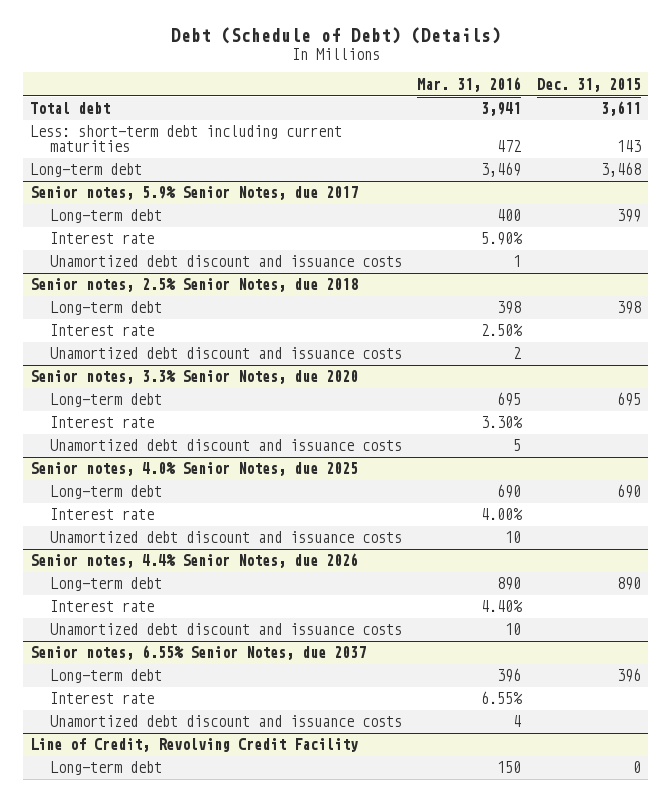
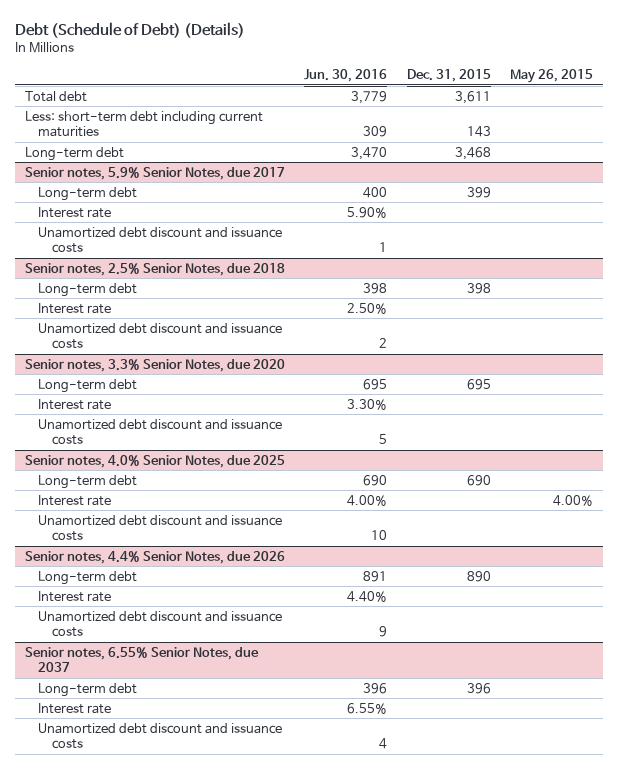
[417,76,522,92] Mar. 31, 2016 -> none
none -> [304,69,388,83] Jun. 30, 2016
none -> [510,69,594,84] May 26, 2015
[30,738,359,753] Line of Credit, Revolving Credit Facility -> none
[50,761,163,776] Long-term debt -> none

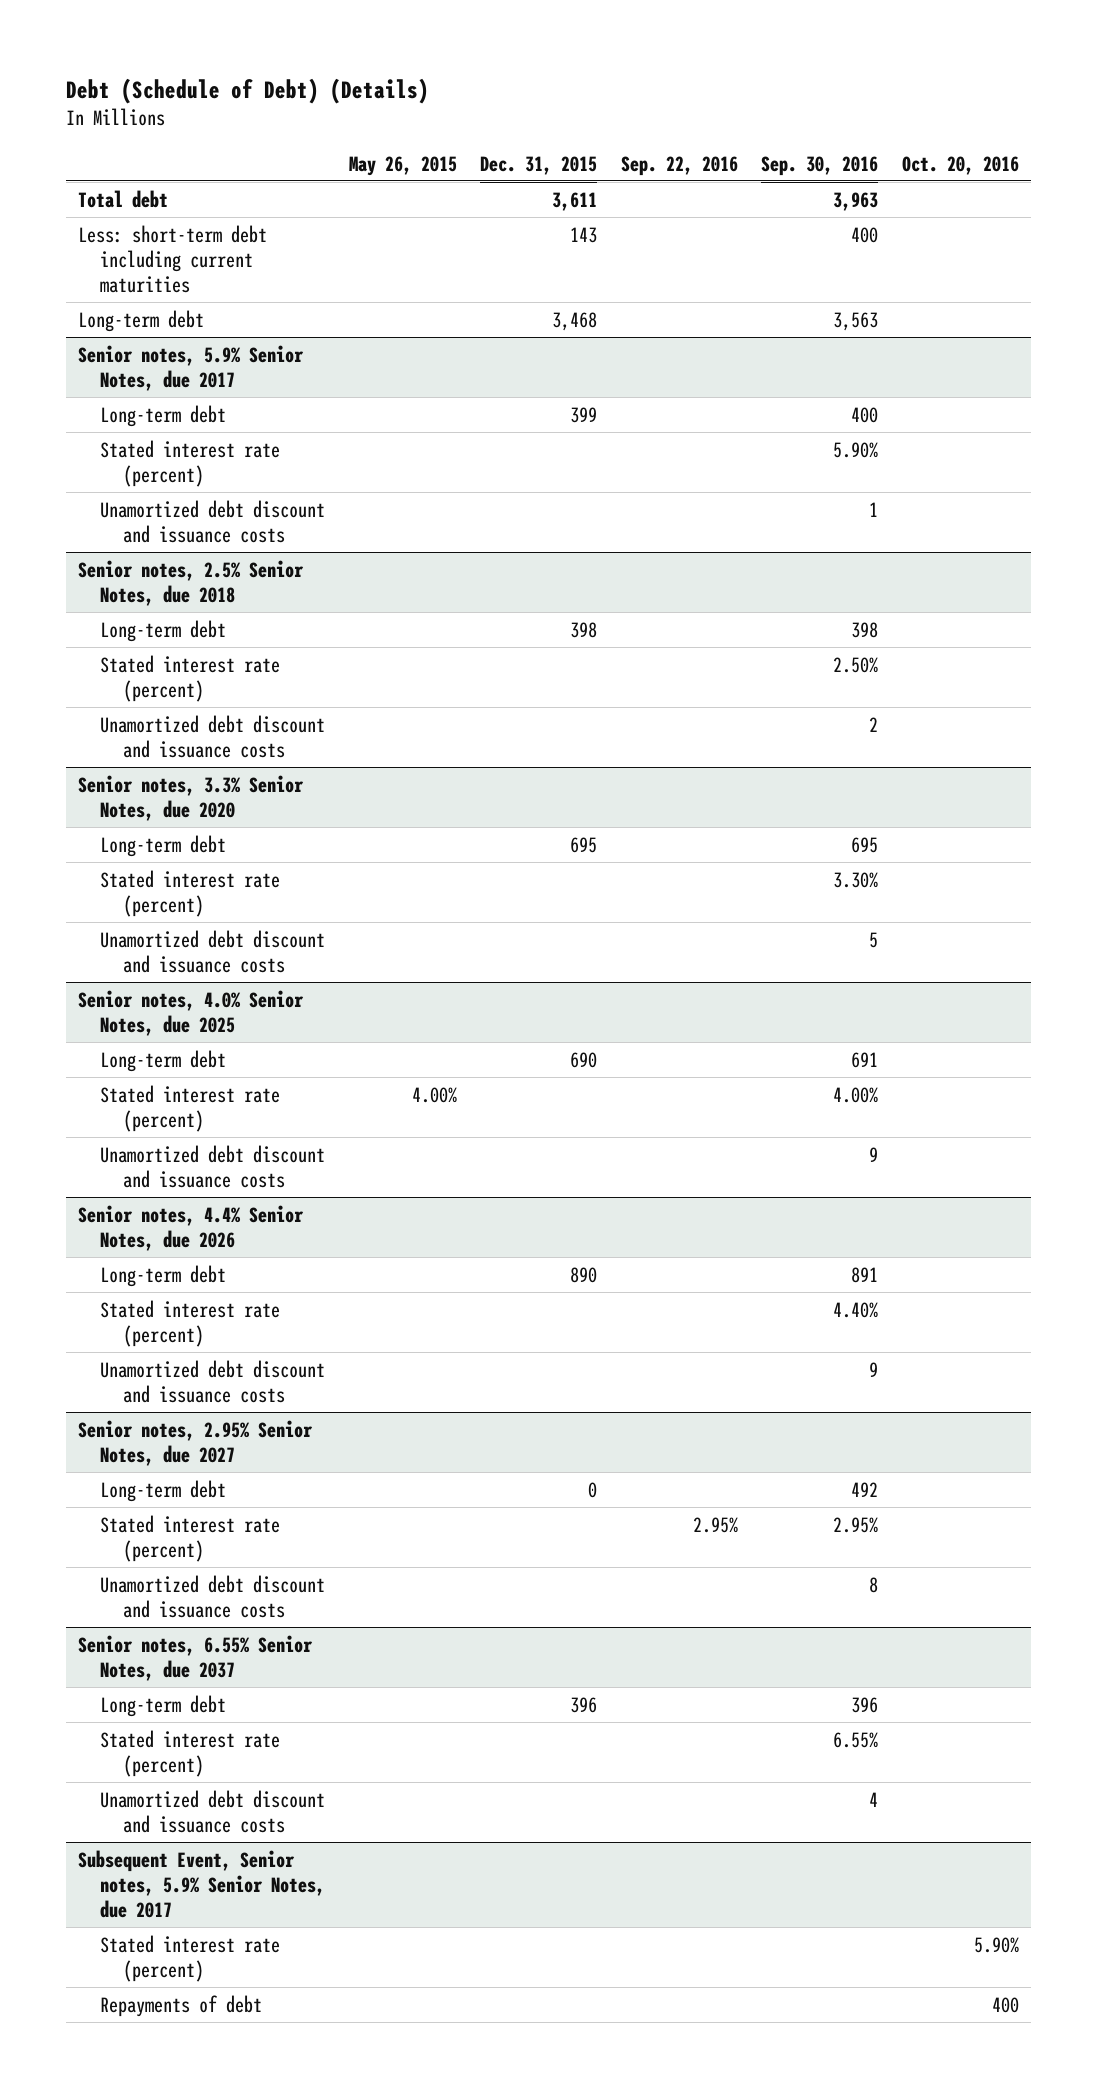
[304,69,388,83] Jun. 30, 2016 -> none
none -> [620,155,738,176] Sep. 22, 2016
none -> [761,155,879,176] Sep. 30, 2016
none -> [901,155,1019,175] Oct. 20, 2016
[38,206,112,218] Interest rate -> [100,439,281,487] Stated interest rate (percent)
[38,302,112,314] Interest rate -> [100,654,281,702] Stated interest rate (percent)
[38,398,112,410] Interest rate -> [100,869,281,917] Stated interest rate (percent)
[38,494,112,506] Interest rate -> [100,1084,281,1132] Stated interest rate (percent)
[38,590,112,602] Interest rate -> [100,1299,281,1347] Stated interest rate (percent)
none -> [77,1419,313,1466] Senior notes, 2.95% Senior Notes, due 2027
none -> [100,1479,227,1502] Long-term debt
none -> [100,1514,281,1562] Stated interest rate (percent)
none -> [100,1574,326,1618] Unamortized debt discount and issuance costs
[38,702,112,714] Interest rate -> [100,1729,281,1777] Stated interest rate (percent)
none -> [77,1849,326,1918] Subsequent Event, Senior notes, 5.9% Senior Notes, due 2017
none -> [100,1934,281,1982] Stated interest rate (percent)
none -> [100,1994,263,2017] Repayments of debt

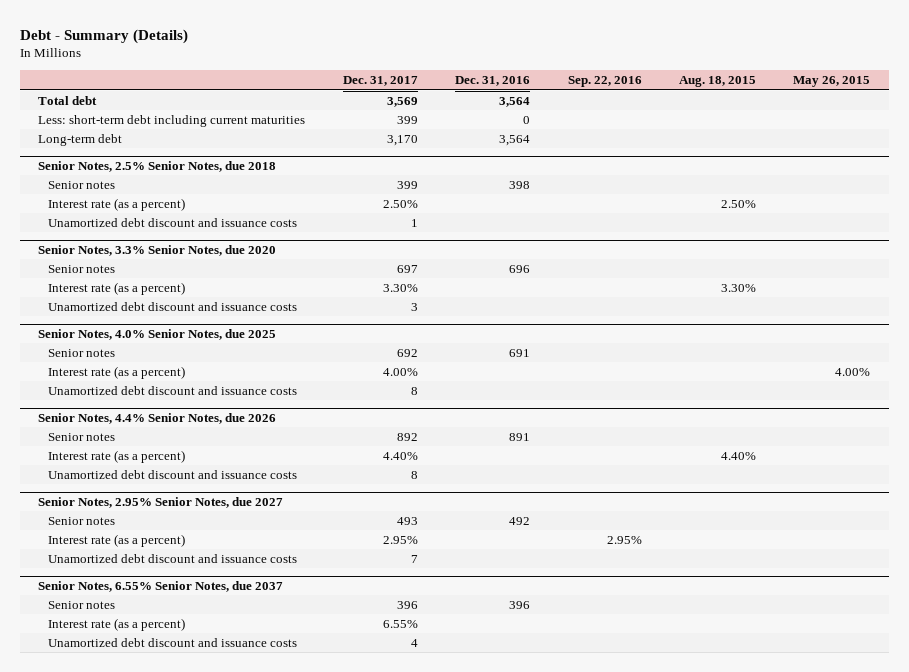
[65,77,429,104] Debt (Schedule of Debt) (Details) -> [19,28,188,44] Debt - Summary (Details)
[480,155,598,175] Dec. 31, 2015 -> none
[761,155,879,176] Sep. 30, 2016 -> none
[901,155,1019,175] Oct. 20, 2016 -> none
none -> [342,76,418,87] Dec. 31, 2017
none -> [455,76,531,87] Dec. 31, 2016
none -> [679,76,757,88] Aug. 18, 2015
[77,344,304,391] Senior notes, 5.9% Senior Notes, due 2017 -> none
[100,404,227,427] Long-term debt -> none
[100,439,281,487] Stated interest rate (percent) -> none
[100,499,326,543] Unamortized debt discount and issuance costs -> none
[77,559,304,606] Senior notes, 2.5% Senior Notes, due 2018 -> [38,160,277,172] Senior Notes, 2.5% Senior Notes, due 2018
[100,619,227,642] Long-term debt -> [48,180,116,189] Senior notes
[100,654,281,702] Stated interest rate (percent) -> [48,197,186,211] Interest rate (as a percent)
[77,774,304,821] Senior notes, 3.3% Senior Notes, due 2020 -> [38,244,277,256] Senior Notes, 3.3% Senior Notes, due 2020
[100,834,227,857] Long-term debt -> [48,264,116,273] Senior notes
[100,869,281,917] Stated interest rate (percent) -> [48,281,186,295] Interest rate (as a percent)
[77,989,304,1036] Senior notes, 4.0% Senior Notes, due 2025 -> [38,328,277,340] Senior Notes, 4.0% Senior Notes, due 2025
[100,1049,227,1072] Long-term debt -> [48,348,116,357] Senior notes
[100,1084,281,1132] Stated interest rate (percent) -> [48,365,186,379] Interest rate (as a percent)
[77,1204,304,1251] Senior notes, 4.4% Senior Notes, due 2026 -> [38,412,277,424] Senior Notes, 4.4% Senior Notes, due 2026
[100,1264,227,1287] Long-term debt -> [48,432,116,441] Senior notes
[100,1299,281,1347] Stated interest rate (percent) -> [48,449,186,463] Interest rate (as a percent)
[77,1419,313,1466] Senior notes, 2.95% Senior Notes, due 2027 -> [38,496,284,508] Senior Notes, 2.95% Senior Notes, due 2027
[100,1479,227,1502] Long-term debt -> [48,516,116,525] Senior notes
[100,1514,281,1562] Stated interest rate (percent) -> [48,533,186,547] Interest rate (as a percent)
[77,1634,313,1681] Senior notes, 6.55% Senior Notes, due 2037 -> [38,580,284,592] Senior Notes, 6.55% Senior Notes, due 2037
[100,1694,227,1717] Long-term debt -> [48,600,116,609] Senior notes
[100,1729,281,1777] Stated interest rate (percent) -> [48,617,186,631] Interest rate (as a percent)
[77,1849,326,1918] Subsequent Event, Senior notes, 5.9% Senior Notes, due 2017 -> none
[100,1934,281,1982] Stated interest rate (percent) -> none
[100,1994,263,2017] Repayments of debt -> none

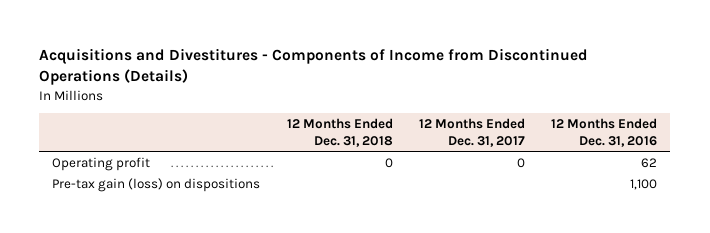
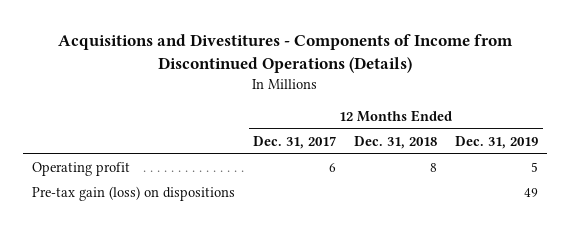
[551,118,658,147] 12 Months Ended Dec. 31, 2016 -> none
none -> [455,135,539,149] Dec. 31, 2019
[384,158,393,169] 0 -> [430,163,438,173] 8
[516,158,525,169] 0 -> [329,163,337,173] 6

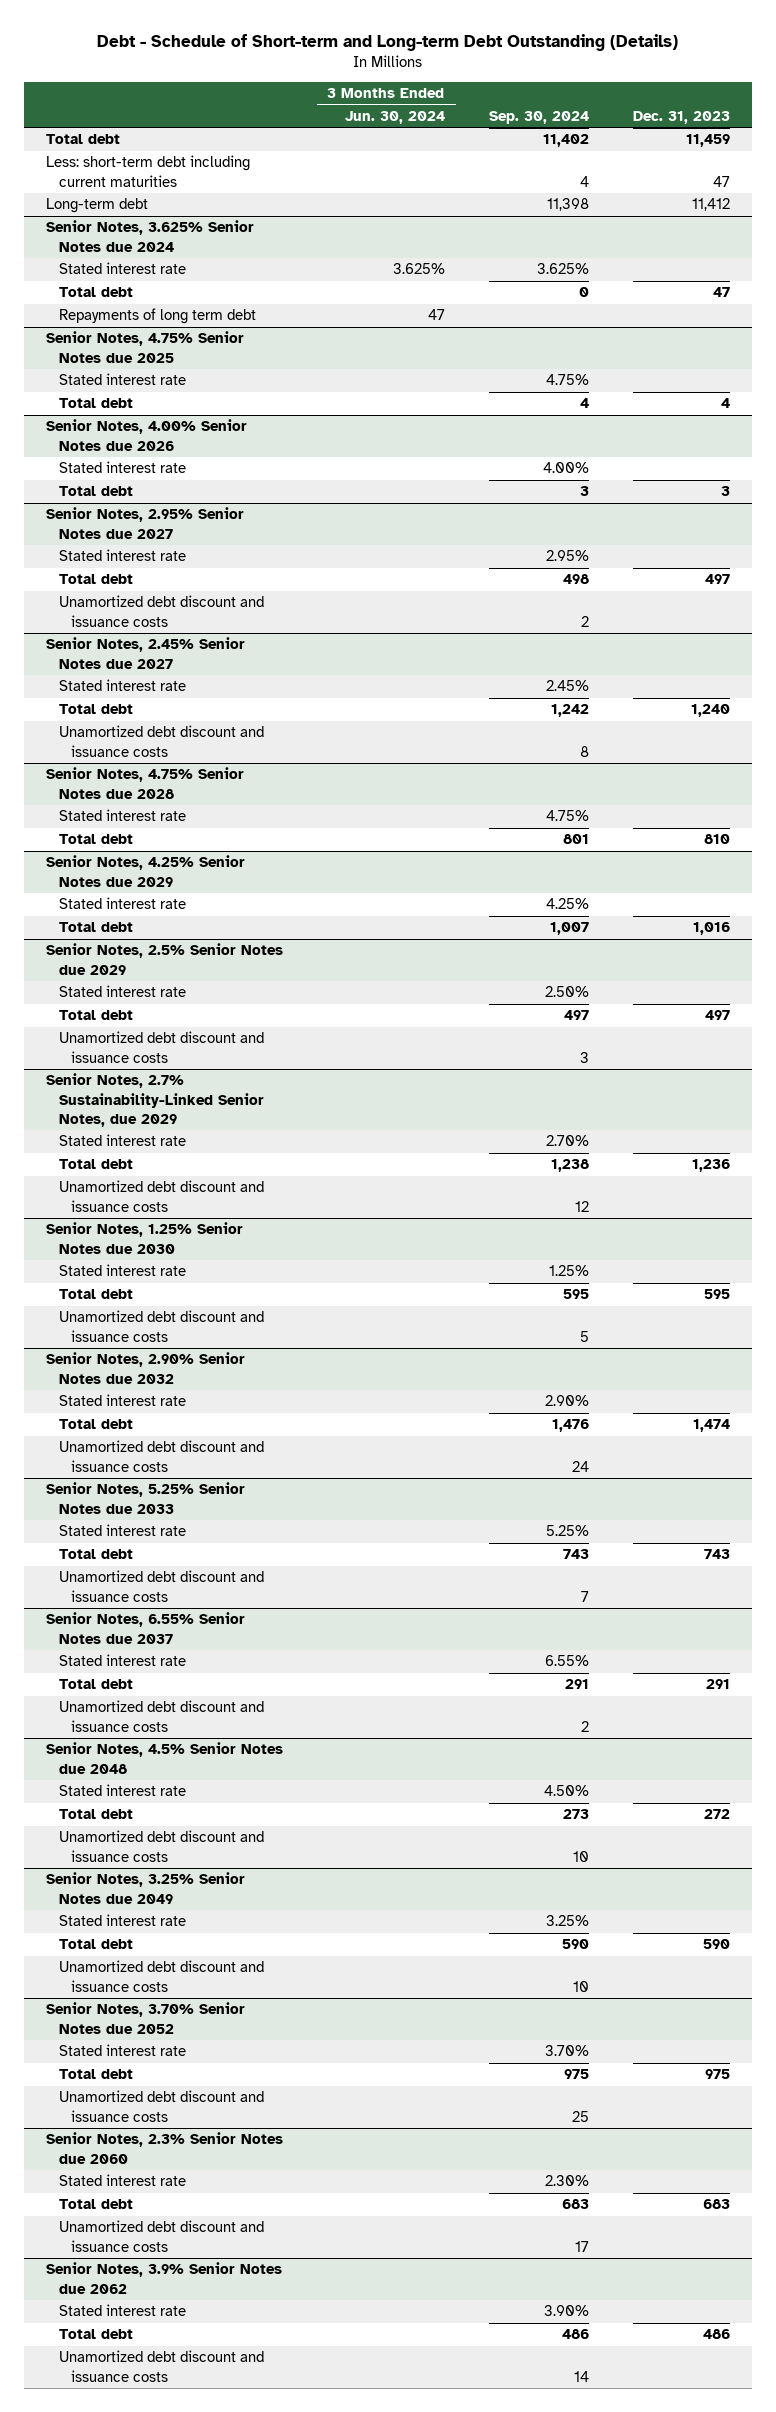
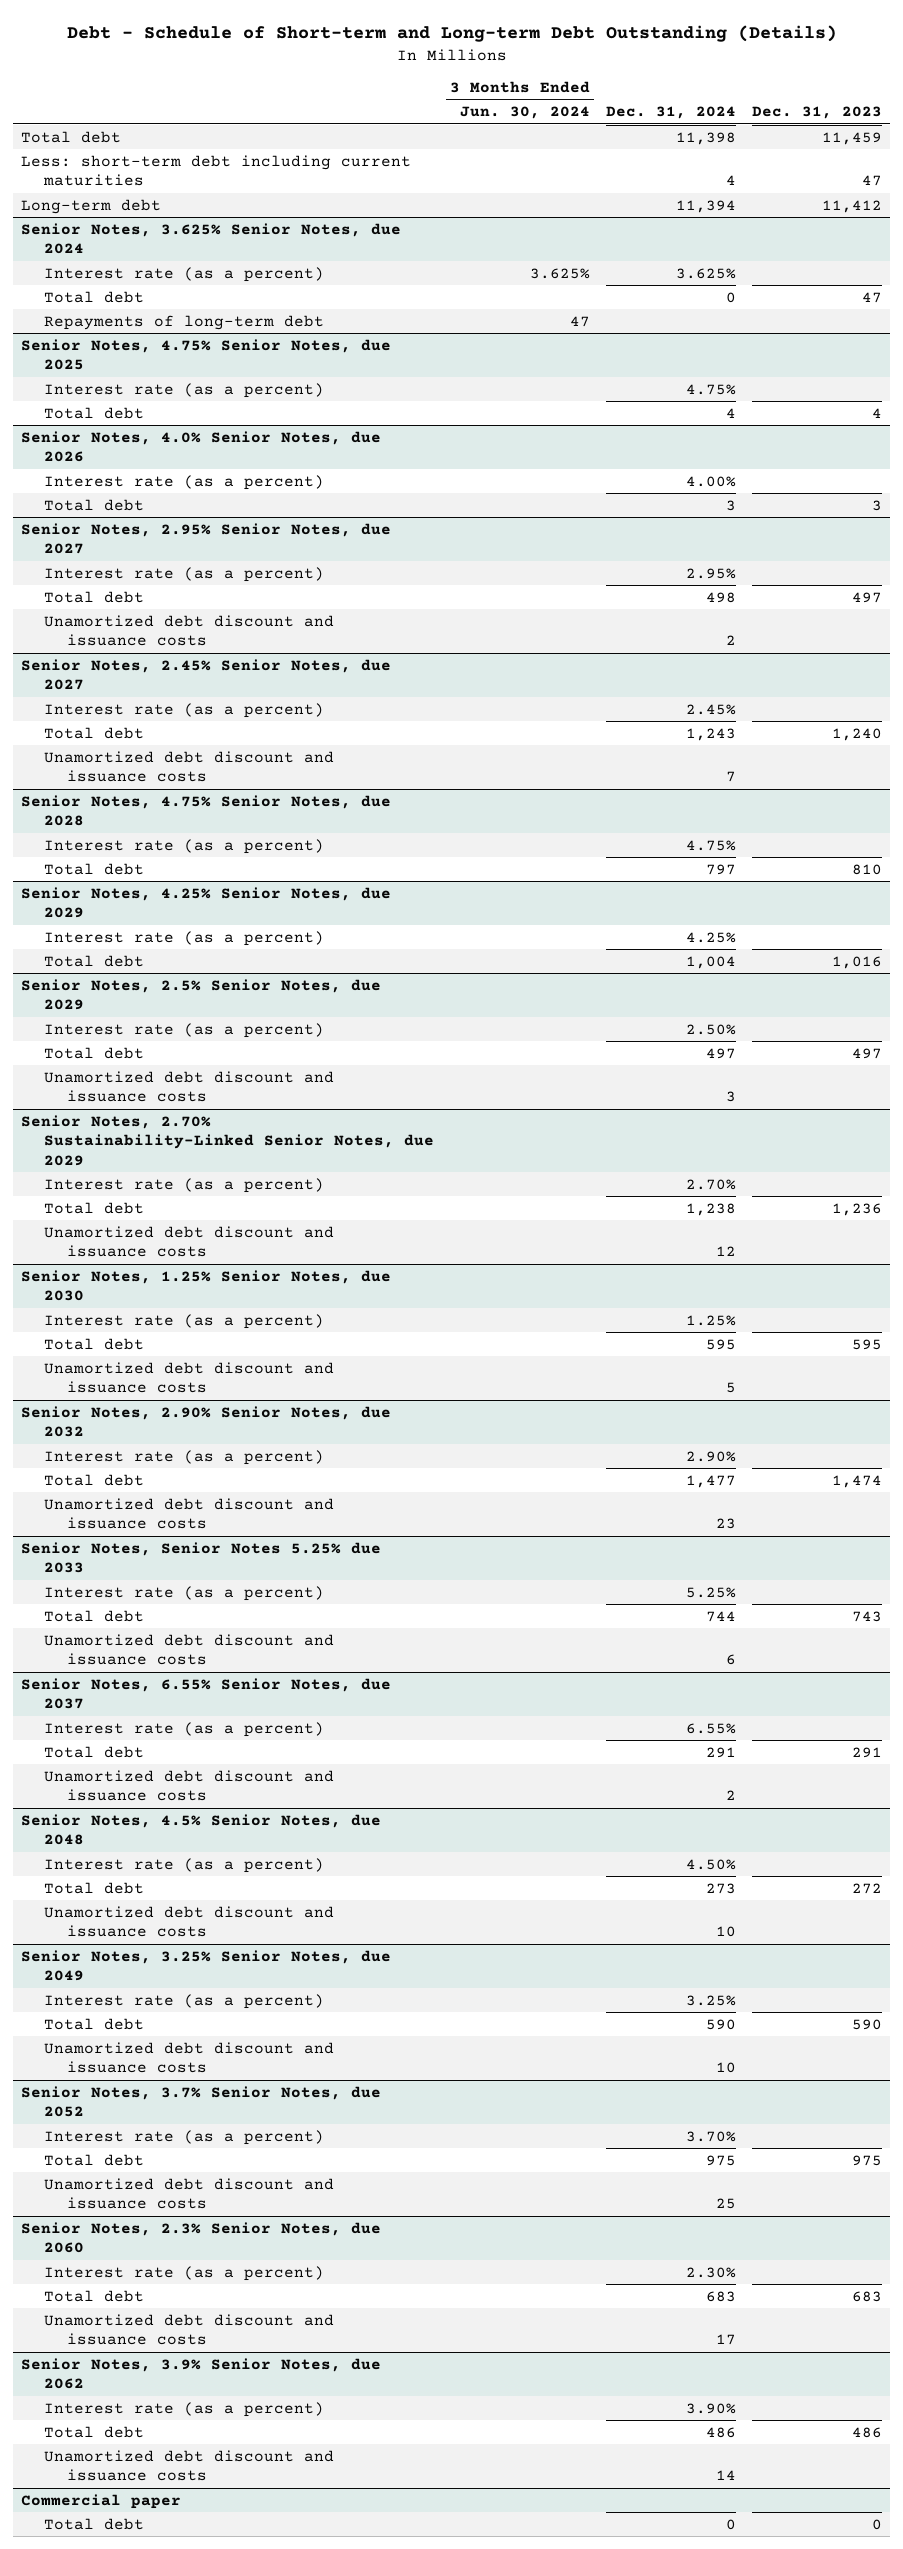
[488,111,589,125] Sep. 30, 2024 -> none
none -> [606,106,737,120] Dec. 31, 2024
[46,220,255,252] Senior Notes, 3.625% Senior Notes due 2024 -> [21,222,402,255] Senior Notes, 3.625% Senior Notes, due 2024
[58,262,186,275] Stated interest rate -> [44,266,325,282] Interest rate (as a percent)
[58,308,256,325] Repayments of long term debt -> [44,314,325,330] Repayments of long-term debt
[46,331,245,363] Senior Notes, 4.75% Senior Notes due 2025 -> [21,338,392,371] Senior Notes, 4.75% Senior Notes, due 2025
[58,373,186,386] Stated interest rate -> [44,382,325,398] Interest rate (as a percent)
[46,419,248,451] Senior Notes, 4.00% Senior Notes due 2026 -> [21,430,382,463] Senior Notes, 4.0% Senior Notes, due 2026
[58,461,186,474] Stated interest rate -> [44,474,325,490] Interest rate (as a percent)
[46,507,245,539] Senior Notes, 2.95% Senior Notes due 2027 -> [21,522,392,555] Senior Notes, 2.95% Senior Notes, due 2027
[58,549,186,562] Stated interest rate -> [44,566,325,582] Interest rate (as a percent)
[46,637,246,669] Senior Notes, 2.45% Senior Notes due 2027 -> [21,658,392,691] Senior Notes, 2.45% Senior Notes, due 2027
[58,679,186,692] Stated interest rate -> [44,702,325,718] Interest rate (as a percent)
[46,767,245,799] Senior Notes, 4.75% Senior Notes due 2028 -> [21,794,392,827] Senior Notes, 4.75% Senior Notes, due 2028
[58,809,186,822] Stated interest rate -> [44,838,325,854] Interest rate (as a percent)
[46,855,246,887] Senior Notes, 4.25% Senior Notes due 2029 -> [21,886,392,919] Senior Notes, 4.25% Senior Notes, due 2029
[58,897,186,910] Stated interest rate -> [44,930,325,946] Interest rate (as a percent)
[46,943,284,975] Senior Notes, 2.5% Senior Notes due 2029 -> [21,978,382,1011] Senior Notes, 2.5% Senior Notes, due 2029
[58,985,186,998] Stated interest rate -> [44,1022,325,1038] Interest rate (as a percent)
[46,1073,264,1127] Senior Notes, 2.7% Sustainability-Linked Senior Notes, due 2029 -> [21,1114,435,1166] Senior Notes, 2.70% Sustainability-Linked Senior Notes, due 2029
[58,1134,186,1147] Stated interest rate -> [44,1177,325,1193] Interest rate (as a percent)
[46,1222,244,1254] Senior Notes, 1.25% Senior Notes due 2030 -> [21,1269,392,1302] Senior Notes, 1.25% Senior Notes, due 2030
[58,1264,186,1277] Stated interest rate -> [44,1313,325,1329] Interest rate (as a percent)
[46,1352,246,1384] Senior Notes, 2.90% Senior Notes due 2032 -> [21,1405,392,1438] Senior Notes, 2.90% Senior Notes, due 2032
[58,1394,186,1407] Stated interest rate -> [44,1449,325,1465] Interest rate (as a percent)
[46,1482,246,1514] Senior Notes, 5.25% Senior Notes due 2033 -> [21,1541,382,1574] Senior Notes, Senior Notes 5.25% due 2033
[58,1524,186,1537] Stated interest rate -> [44,1585,325,1601] Interest rate (as a percent)
[46,1612,246,1644] Senior Notes, 6.55% Senior Notes due 2037 -> [21,1677,392,1710] Senior Notes, 6.55% Senior Notes, due 2037
[58,1654,186,1667] Stated interest rate -> [44,1721,325,1737] Interest rate (as a percent)
[46,1742,284,1774] Senior Notes, 4.5% Senior Notes due 2048 -> [21,1813,382,1846] Senior Notes, 4.5% Senior Notes, due 2048
[58,1784,186,1797] Stated interest rate -> [44,1857,325,1873] Interest rate (as a percent)
[46,1872,246,1904] Senior Notes, 3.25% Senior Notes due 2049 -> [21,1949,392,1982] Senior Notes, 3.25% Senior Notes, due 2049
[58,1914,186,1927] Stated interest rate -> [44,1993,325,2009] Interest rate (as a percent)
[46,2002,246,2034] Senior Notes, 3.70% Senior Notes due 2052 -> [21,2085,382,2118] Senior Notes, 3.7% Senior Notes, due 2052
[58,2044,186,2057] Stated interest rate -> [44,2129,325,2145] Interest rate (as a percent)
[46,2132,284,2164] Senior Notes, 2.3% Senior Notes due 2060 -> [21,2221,382,2254] Senior Notes, 2.3% Senior Notes, due 2060
[58,2174,186,2187] Stated interest rate -> [44,2265,325,2281] Interest rate (as a percent)
[46,2262,283,2294] Senior Notes, 3.9% Senior Notes due 2062 -> [21,2357,382,2390] Senior Notes, 3.9% Senior Notes, due 2062
[58,2304,186,2317] Stated interest rate -> [44,2401,325,2417] Interest rate (as a percent)
none -> [21,2493,182,2509] Commercial paper
none -> [44,2517,145,2530] Total debt

